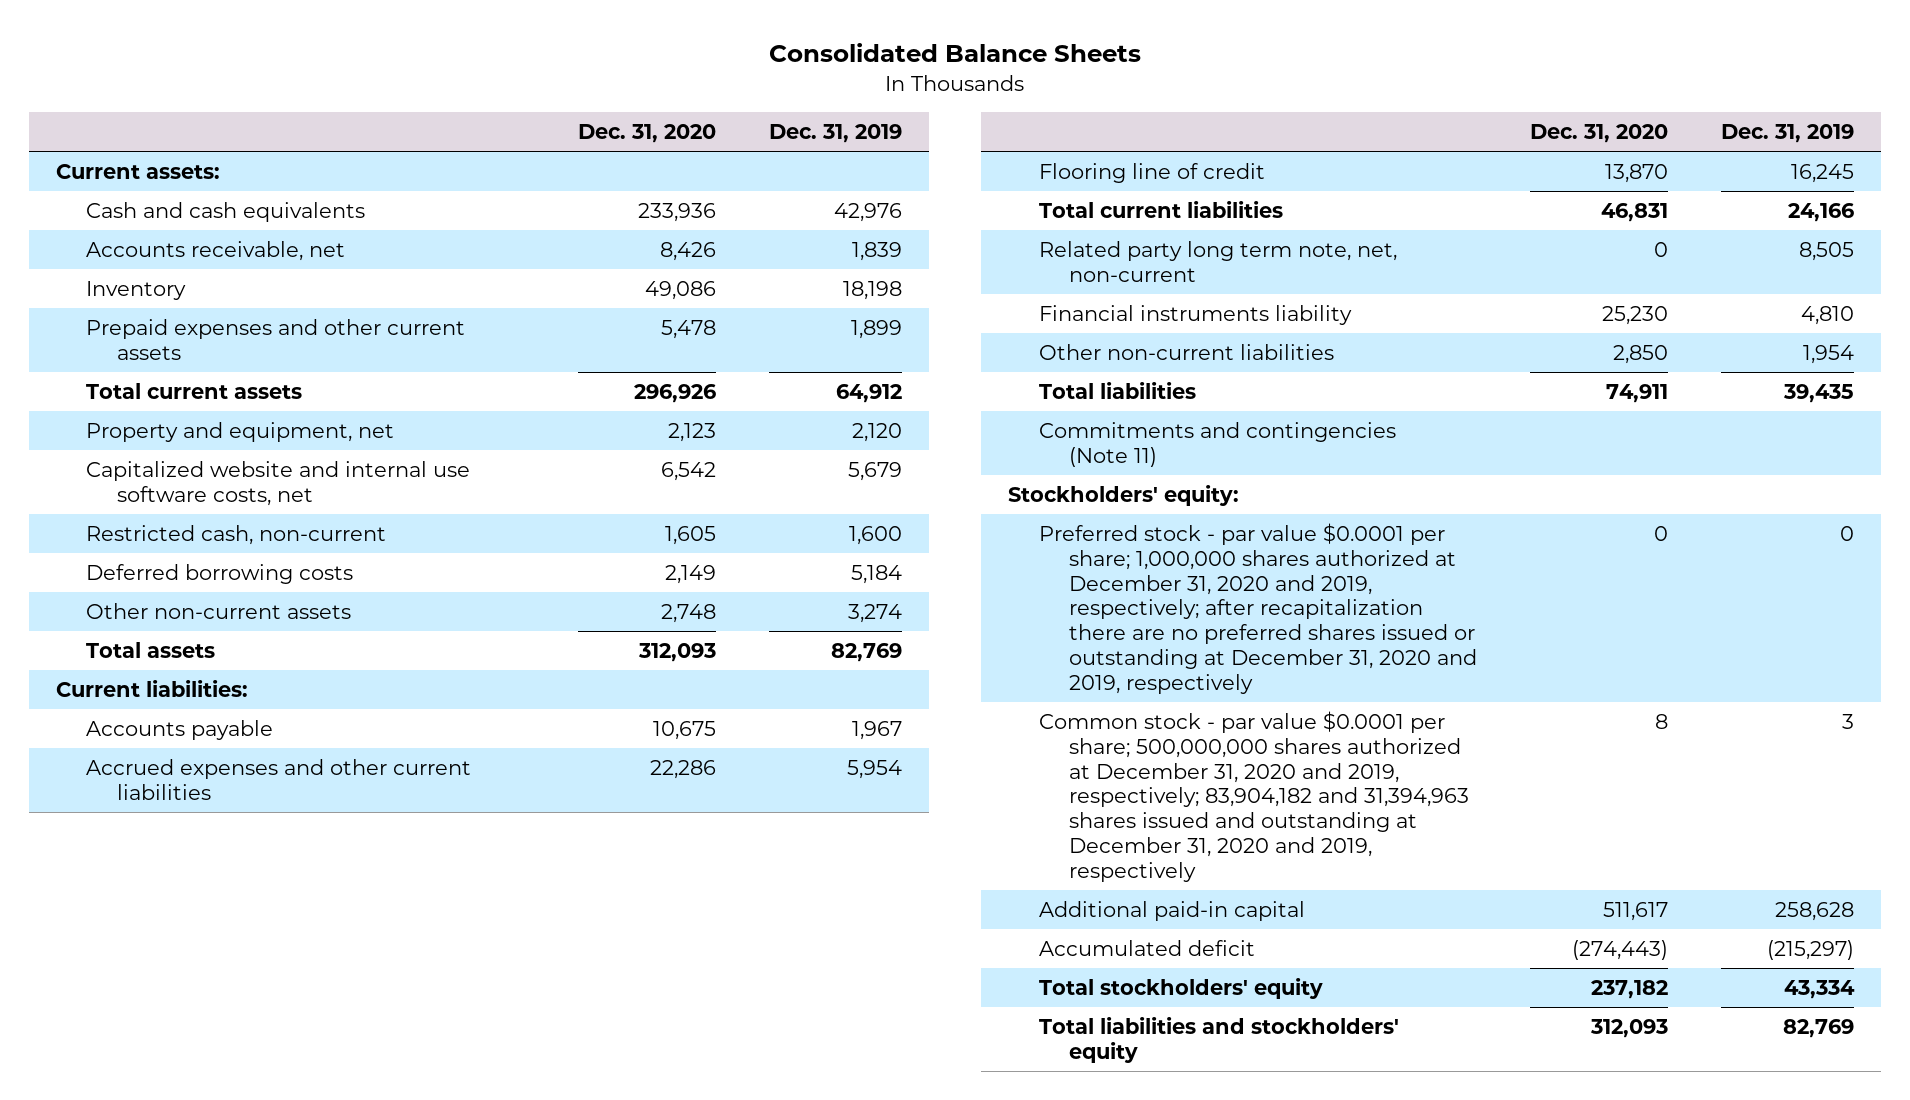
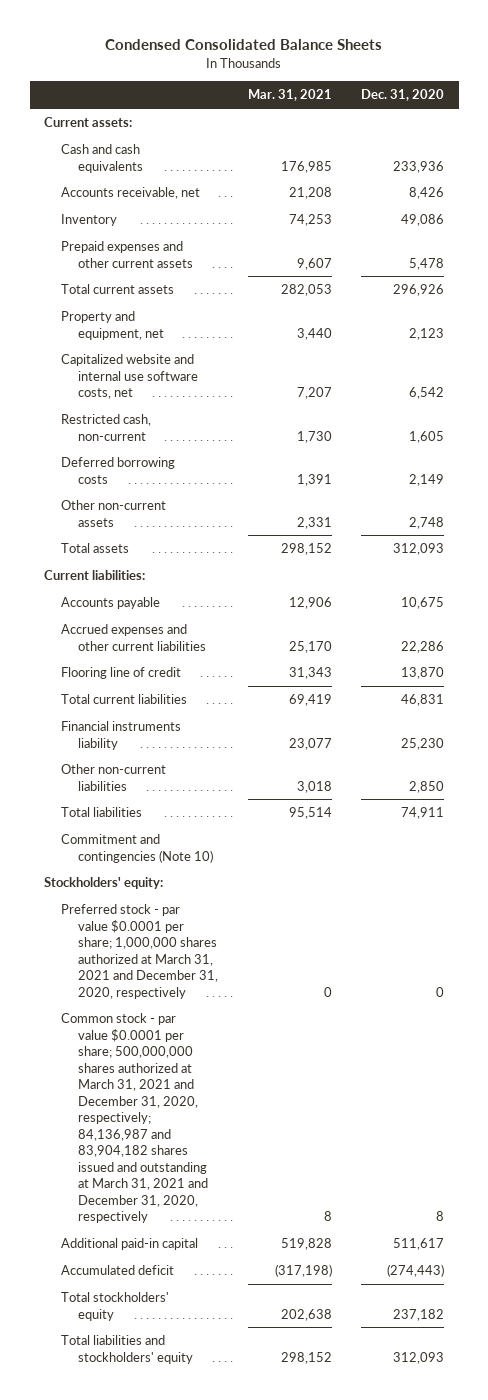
[769,43,1142,63] Consolidated Balance Sheets -> [105,39,383,51] Condensed Consolidated Balance Sheets
[769,123,903,143] Dec. 31, 2019 -> none
none -> [247,89,332,102] Mar. 31, 2021
[1038,241,1397,282] Related party long term note, net, non-current -> none
[1038,422,1396,467] Commitments and contingencies (Note 11) -> [61,834,214,863] Commitment and contingencies (Note 10)
[1038,523,1478,694] Preferred stock - par value $0.0001 per share; 1,000,000 shares authorized at December 31, 2020 and 2019, respectively; after recapitalization there are no preferred shares issued or outstanding at December 31, 2020 and 2019, respectively -> [61,904,219,999] Preferred stock - par value $0.0001 per share; 1,000,000 shares authorized at March 31, 2021 and December 31, 2020, respectively
[1038,711,1470,882] Common stock - par value $0.0001 per share; 500,000,000 shares authorized at December 31, 2020 and 2019, respectively; 83,904,182 and 31,394,963 shares issued and outstanding at December 31, 2020 and 2019, respectively -> [61,1013,209,1224] Common stock - par value $0.0001 per share; 500,000,000 shares authorized at March 31, 2021 and December 31, 2020, respectively; 84,136,987 and 83,904,182 shares issued and outstanding at March 31, 2021 and December 31, 2020, respectively

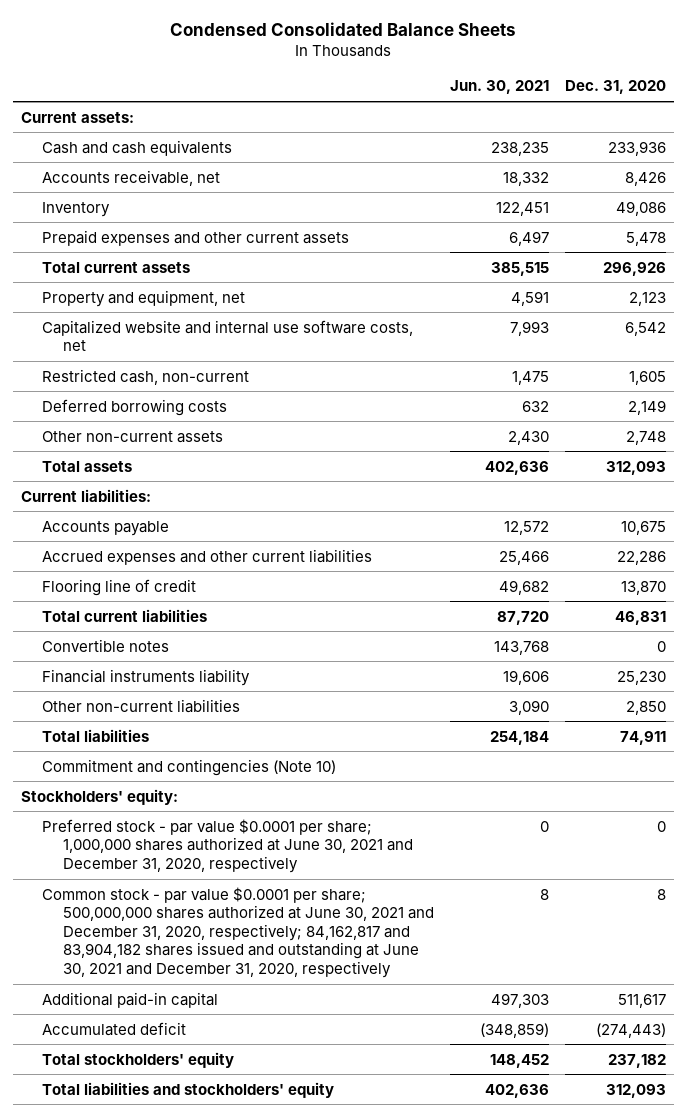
[247,89,332,102] Mar. 31, 2021 -> none
none -> [449,80,549,95] Jun. 30, 2021
none -> [41,638,169,652] Convertible notes
[61,904,219,999] Preferred stock - par value $0.0001 per share; 1,000,000 shares authorized at March 31, 2021 and December 31, 2020, respectively -> [41,818,414,873] Preferred stock - par value $0.0001 per share; 1,000,000 shares authorized at June 30, 2021 and December 31, 2020, respectively
[61,1013,209,1224] Common stock - par value $0.0001 per share; 500,000,000 shares authorized at March 31, 2021 and December 31, 2020, respectively; 84,136,987 and 83,904,182 shares issued and outstanding at March 31, 2021 and December 31, 2020, respectively -> [41,886,435,979] Common stock - par value $0.0001 per share; 500,000,000 shares authorized at June 30, 2021 and December 31, 2020, respectively; 84,162,817 and 83,904,182 shares issued and outstanding at June 30, 2021 and December 31, 2020, respectively

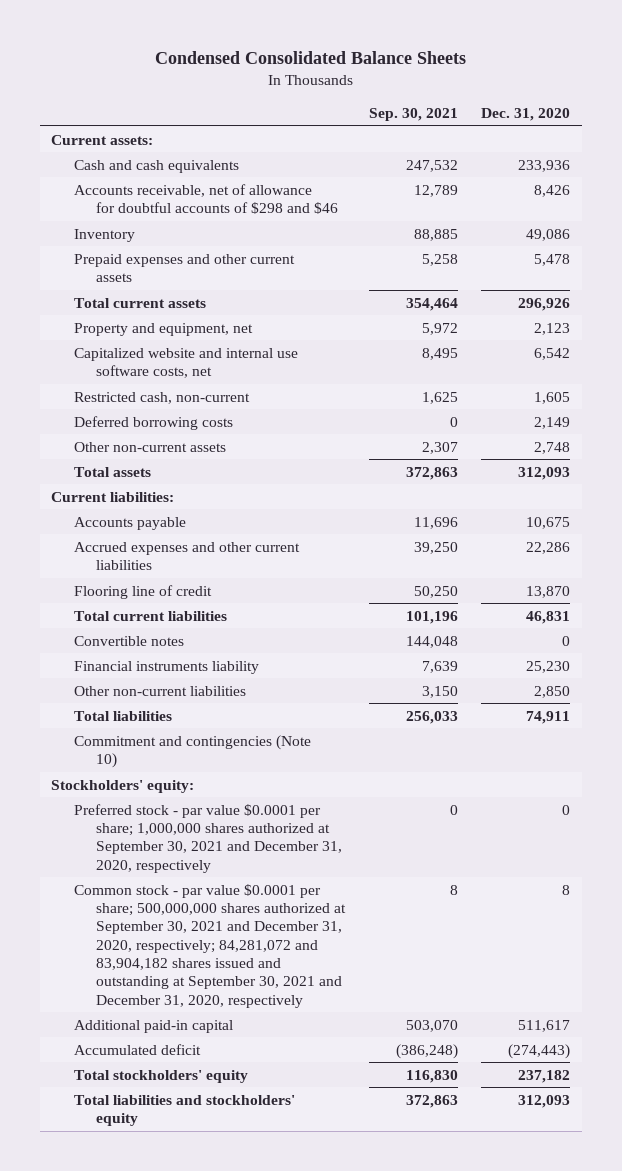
[449,80,549,95] Jun. 30, 2021 -> none
none -> [368,108,458,122] Sep. 30, 2021
[41,169,220,186] Accounts receivable, net -> [73,183,339,214] Accounts receivable, net of allowance for doubtful accounts of $298 and $46
[41,818,414,873] Preferred stock - par value $0.0001 per share; 1,000,000 shares authorized at June 30, 2021 and December 31, 2020, respectively -> [73,803,343,873] Preferred stock - par value $0.0001 per share; 1,000,000 shares authorized at September 30, 2021 and December 31, 2020, respectively
[41,886,435,979] Common stock - par value $0.0001 per share; 500,000,000 shares authorized at June 30, 2021 and December 31, 2020, respectively; 84,162,817 and 83,904,182 shares issued and outstanding at June 30, 2021 and December 31, 2020, respectively -> [73,883,347,1008] Common stock - par value $0.0001 per share; 500,000,000 shares authorized at September 30, 2021 and December 31, 2020, respectively; 84,281,072 and 83,904,182 shares issued and outstanding at September 30, 2021 and December 31, 2020, respectively

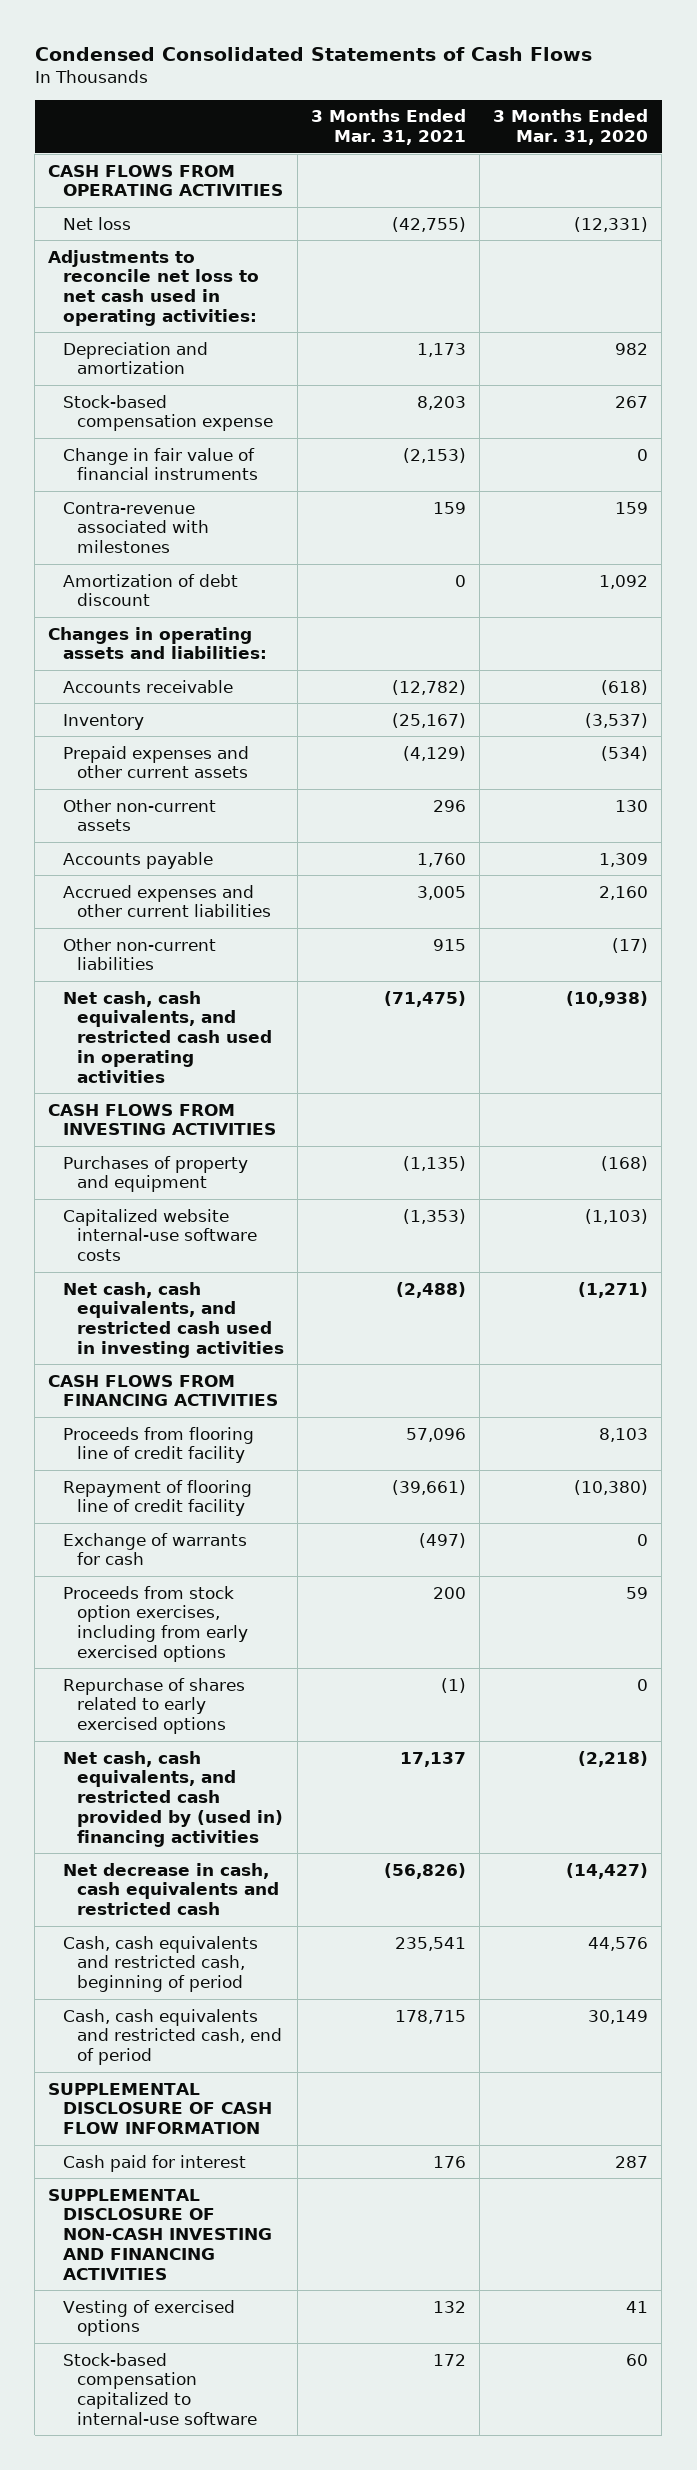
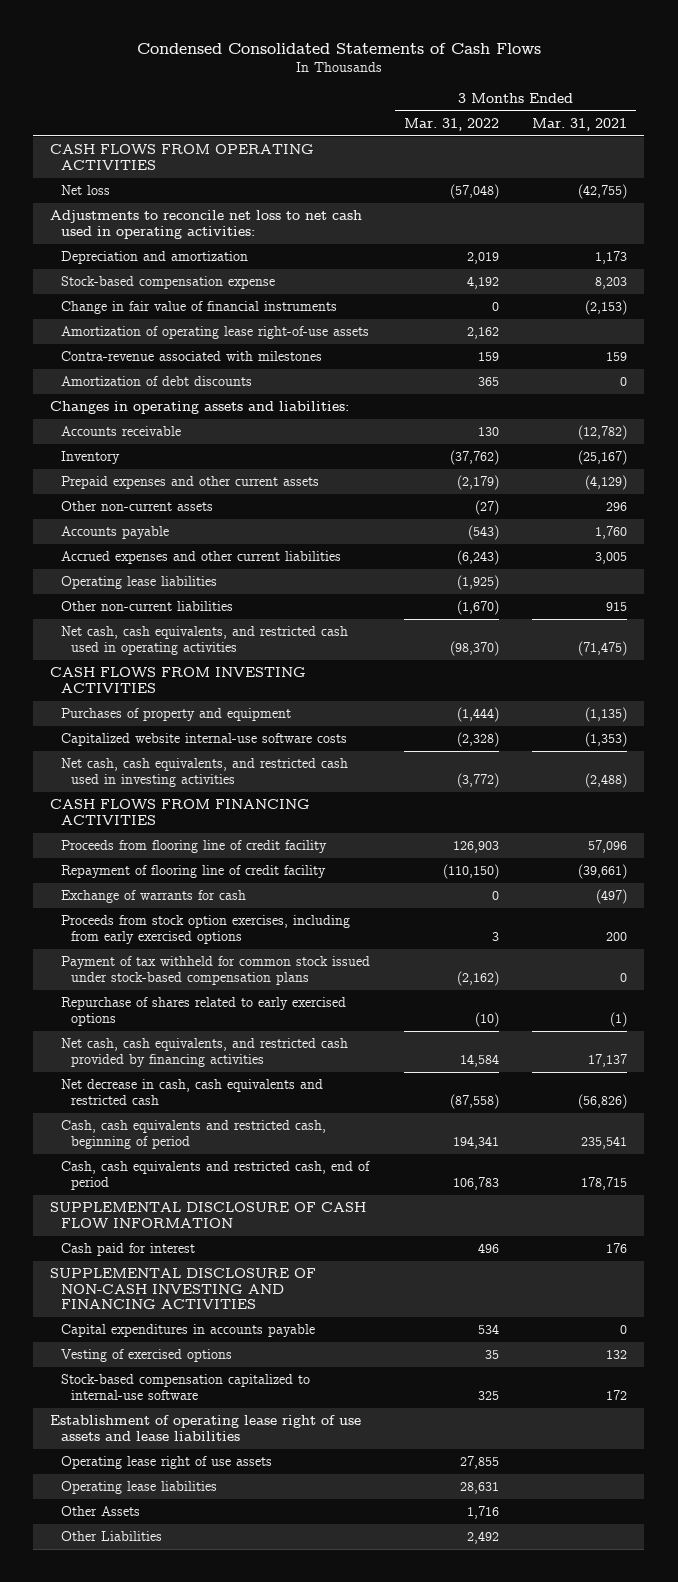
[493,109,649,146] 3 Months Ended Mar. 31, 2020 -> none
none -> [403,117,499,131] Mar. 31, 2022
none -> [60,326,369,340] Amortization of operating lease right-of-use assets
[62,573,238,607] Amortization of debt discount -> [60,376,252,387] Amortization of debt discounts
none -> [60,576,217,590] Operating lease liabilities
none -> [60,956,370,985] Payment of tax withheld for common stock issued under stock-based compensation plans
[62,1750,284,1847] Net cash, cash equivalents, and restricted cash provided by (used in) financing activities -> [60,1038,348,1067] Net cash, cash equivalents, and restricted cash provided by financing activities
none -> [60,1324,315,1338] Capital expenditures in accounts payable
none -> [50,1415,362,1441] Establishment of operating lease right of use assets and lease liabilities
none -> [60,1456,272,1470] Operating lease right of use assets
none -> [60,1481,217,1495] Operating lease liabilities
none -> [60,1506,140,1517] Other Assets
none -> [60,1531,162,1542] Other Liabilities

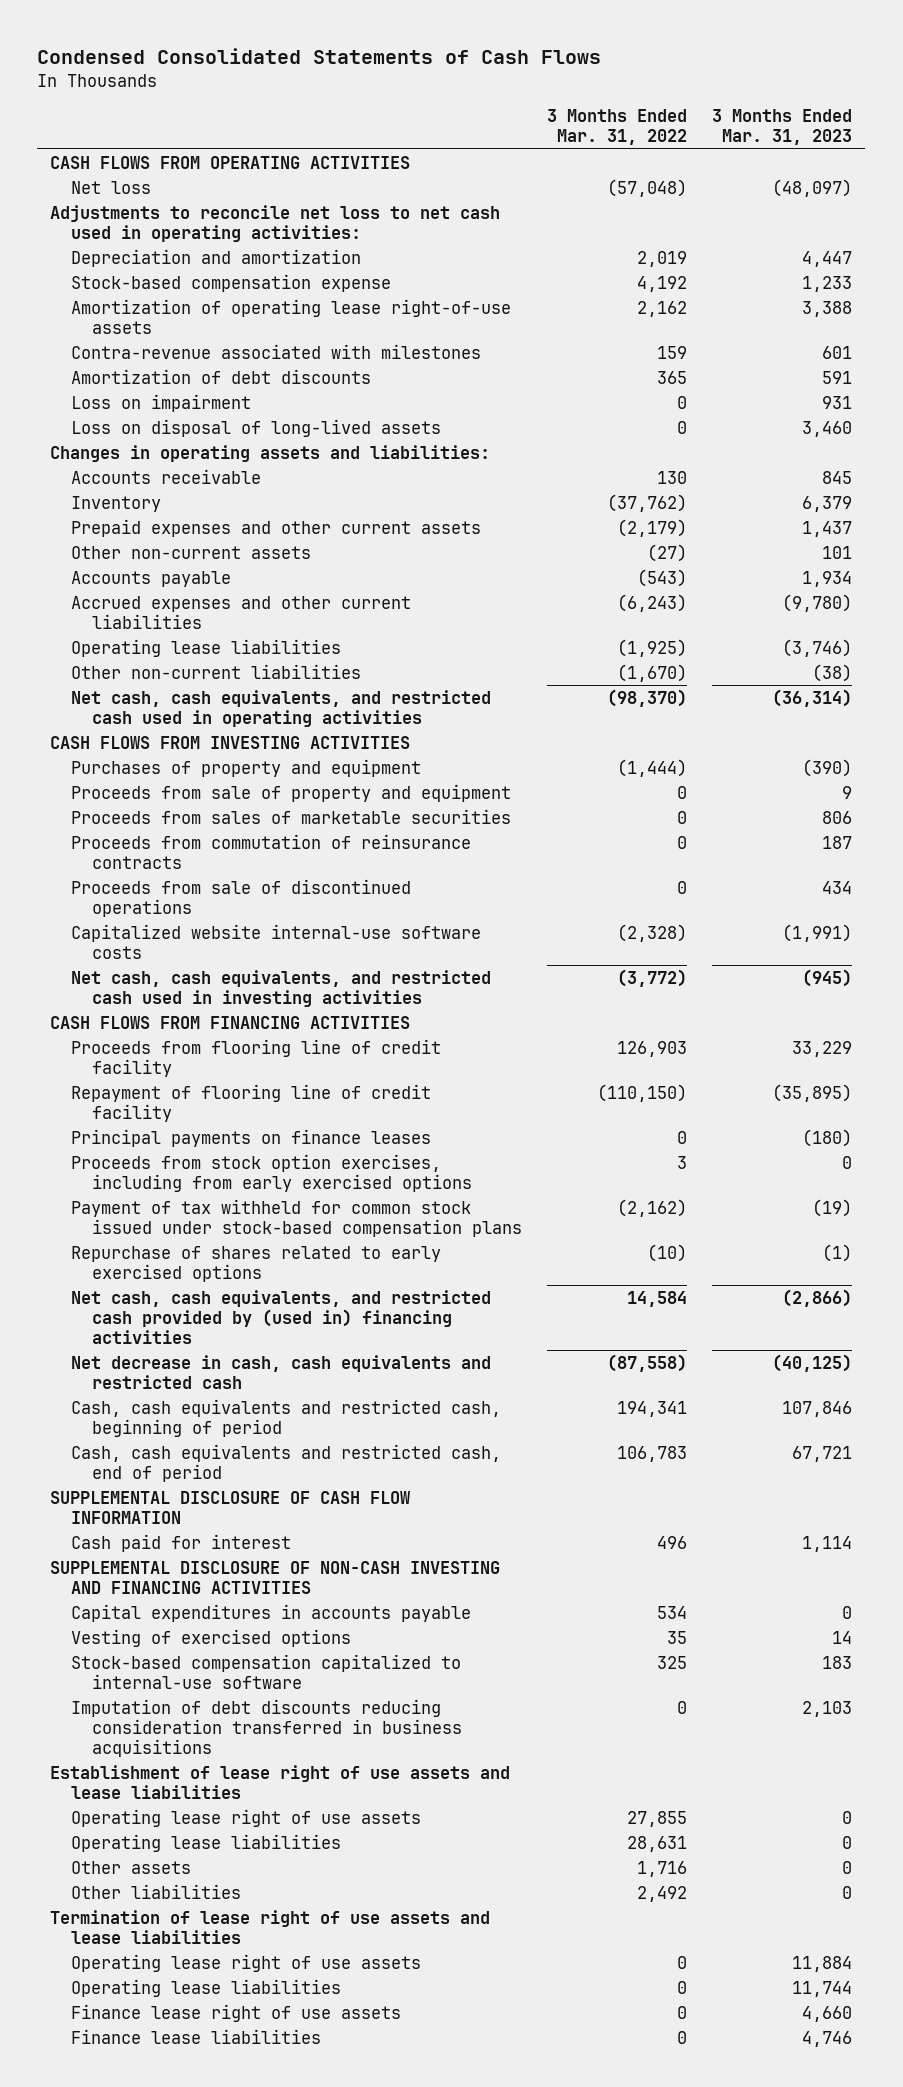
[532,117,628,131] Mar. 31, 2021 -> none
none -> [712,109,853,146] 3 Months Ended Mar. 31, 2023
[60,301,337,315] Change in fair value of financial instruments -> none
none -> [70,393,251,412] Loss on impairment
none -> [70,418,441,437] Loss on disposal of long-lived assets
none -> [70,783,511,802] Proceeds from sale of property and equipment
none -> [70,808,511,824] Proceeds from sales of marketable securities
none -> [70,833,471,869] Proceeds from commutation of reinsurance contracts
none -> [70,878,411,917] Proceeds from sale of discontinued operations
[60,890,246,904] Exchange of warrants for cash -> none
none -> [70,1128,431,1147] Principal payments on finance leases
[60,1038,348,1067] Net cash, cash equivalents, and restricted cash provided by financing activities -> [70,1289,491,1344] Net cash, cash equivalents, and restricted cash provided by (used in) financing activities
none -> [70,1698,462,1757] Imputation of debt discounts reducing consideration transferred in business acquisitions
[50,1415,362,1441] Establishment of operating lease right of use assets and lease liabilities -> [50,1764,511,1799] Establishment of lease right of use assets and lease liabilities
[60,1506,140,1517] Other Assets -> [70,1860,191,1874] Other assets
[60,1531,162,1542] Other Liabilities -> [70,1883,241,1899] Other liabilities
none -> [50,1909,491,1944] Termination of lease right of use assets and lease liabilities
none -> [70,1953,421,1972] Operating lease right of use assets
none -> [70,1978,341,1997] Operating lease liabilities
none -> [70,2003,401,2022] Finance lease right of use assets
none -> [70,2028,321,2044] Finance lease liabilities

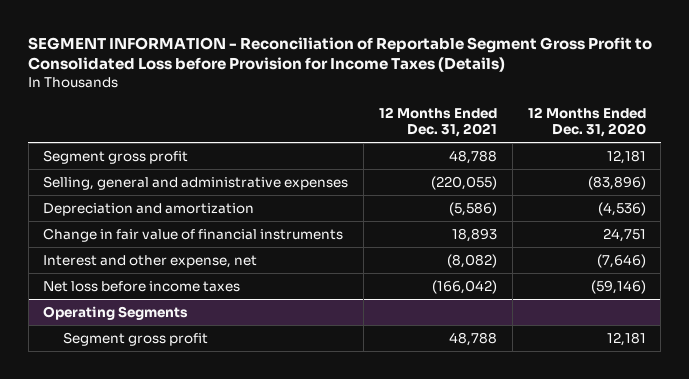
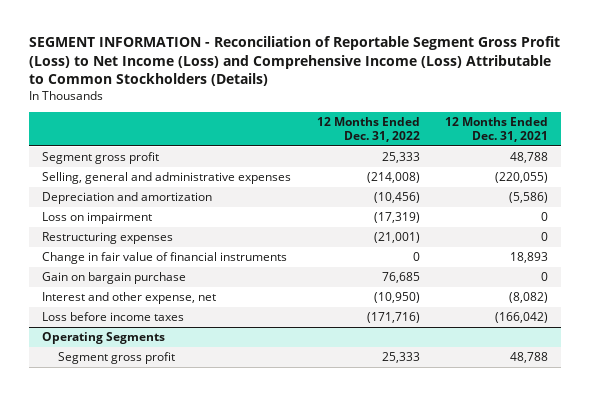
[28,36,653,73] SEGMENT INFORMATION - Reconciliation of Reportable Segment Gross Profit to Consolidated Loss before Provision for Income Taxes (Details) -> [28,36,560,87] SEGMENT INFORMATION - Reconciliation of Reportable Segment Gross Profit (Loss) to Net Income (Loss) and Comprehensive Income (Loss) Attributable to Common Stockholders (Details)
[527,107,646,138] 12 Months Ended Dec. 31, 2020 -> none
none -> [316,117,420,143] 12 Months Ended Dec. 31, 2022
none -> [41,212,152,225] Loss on impairment
none -> [41,232,173,245] Restructuring expenses
none -> [41,272,186,285] Gain on bargain purchase
[43,280,241,292] Net loss before income taxes -> [41,312,184,322] Loss before income taxes

